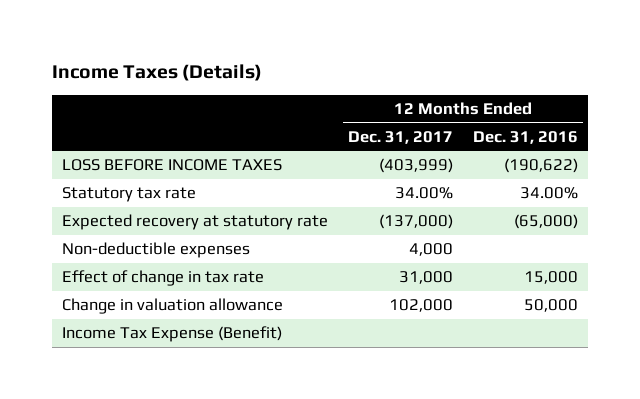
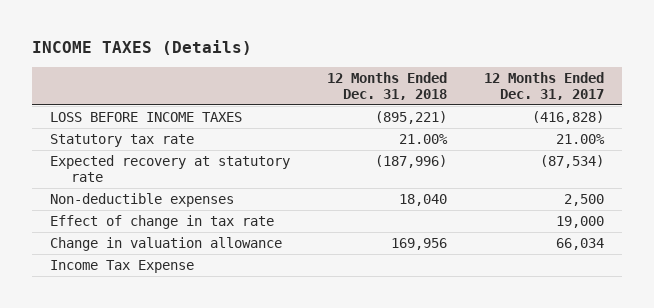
[51,63,262,81] Income Taxes (Details) -> [31,40,252,56] INCOME TAXES (Details)
[472,130,578,144] Dec. 31, 2016 -> none
none -> [326,71,447,101] 12 Months Ended Dec. 31, 2018
[378,158,453,174] (403,999) -> [531,110,604,124] (416,828)
[394,187,453,200] 34.00% -> [555,133,605,144] 21.00%
[378,214,453,230] (137,000) -> [539,154,604,168] (87,534)
[408,243,453,257] 4,000 -> [563,193,604,206] 2,500
[398,271,453,285] 31,000 -> [555,215,604,228] 19,000
[388,299,453,313] 102,000 -> [555,237,604,250] 66,034
[61,326,282,343] Income Tax Expense (Benefit) -> [50,259,195,273] Income Tax Expense

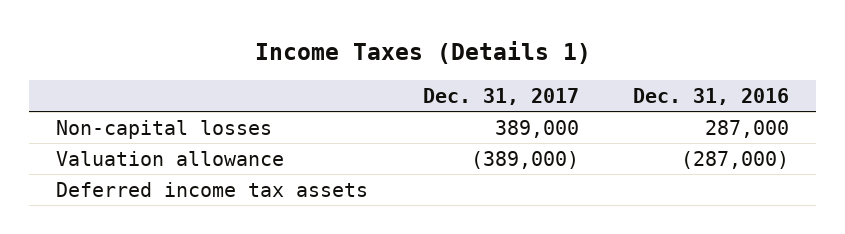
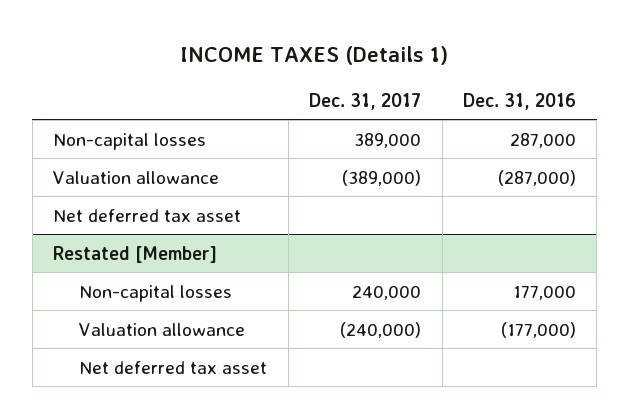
[254,41,591,65] Income Taxes (Details 1) -> [180,45,449,65] INCOME TAXES (Details 1)
[56,182,369,198] Deferred income tax assets -> [52,208,241,222] Net deferred tax asset
none -> [52,245,217,263] Restated [Member]
none -> [79,284,233,302] Non-capital losses
none -> [79,322,246,336] Valuation allowance
none -> [79,360,268,374] Net deferred tax asset

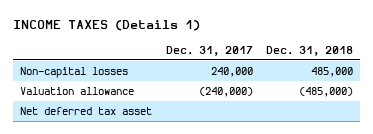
[462,92,576,110] Dec. 31, 2016 -> none
none -> [266,45,354,56] Dec. 31, 2018
[52,132,206,150] Non-capital losses -> none
[52,170,219,184] Valuation allowance -> none
[52,208,241,222] Net deferred tax asset -> none
[52,245,217,263] Restated [Member] -> none

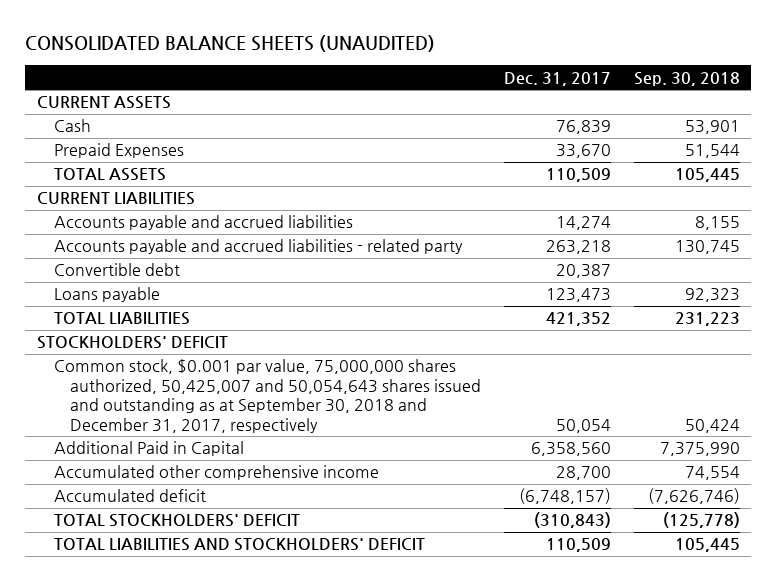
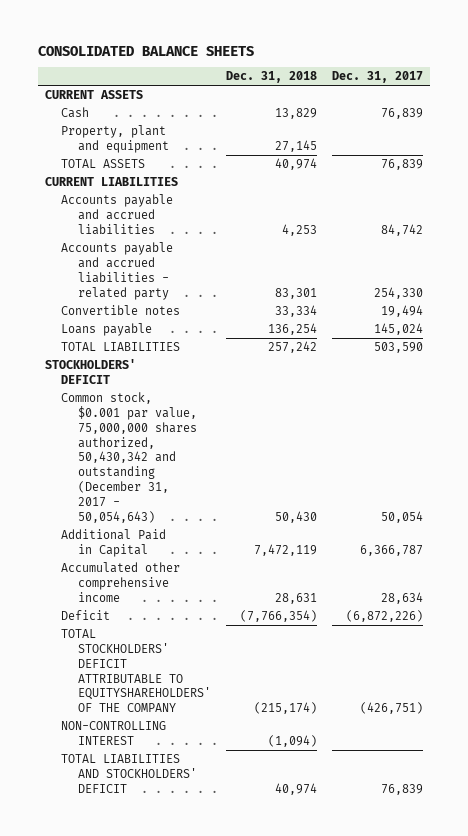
[25,35,436,53] CONSOLIDATED BALANCE SHEETS (UNAUDITED) -> [37,45,254,56] CONSOLIDATED BALANCE SHEETS
[633,71,740,86] Sep. 30, 2018 -> none
none -> [225,71,317,84] Dec. 31, 2018
[53,143,184,159] Prepaid Expenses -> none
none -> [61,125,169,153] Property, plant and equipment
[546,168,612,183] 110,509 -> [380,159,423,171] 76,839
[556,216,612,231] 14,274 -> [380,223,423,236] 84,742
[546,240,612,255] 263,218 -> [373,286,423,299] 254,330
[53,263,180,277] Convertible debt -> [61,305,181,316] Convertible notes
[556,264,612,279] 20,387 -> [380,305,423,318] 19,494
[546,288,612,303] 123,473 -> [373,323,423,336] 145,024
[546,312,612,327] 421,352 -> [373,342,423,354] 503,590
[53,514,300,528] TOTAL STOCKHOLDERS' DEFICIT -> none
[53,359,482,433] Common stock, $0.001 par value, 75,000,000 shares authorized, 50,425,007 and 50,054,643 shares issued and outstanding as at September 30, 2018 and December 31, 2017, respectively -> [61,392,197,523] Common stock, $0.001 par value, 75,000,000 shares authorized, 50,430,342 and outstanding (December 31, 2017 - 50,054,643)
[531,442,612,457] 6,358,560 -> [359,544,423,556] 6,366,787
[556,466,612,481] 28,700 -> [380,591,423,604] 28,634
[53,489,206,503] Accumulated deficit -> [61,610,111,621] Deficit
[519,488,612,505] (6,748,157) -> [345,610,423,623] (6,872,226)
none -> [61,629,211,713] TOTAL STOCKHOLDERS' DEFICIT ATTRIBUTABLE TO EQUITYSHAREHOLDERS' OF THE COMPANY
none -> [61,721,167,745] NON-CONTROLLING INTEREST
[546,538,612,553] 110,509 -> [380,783,423,795] 76,839

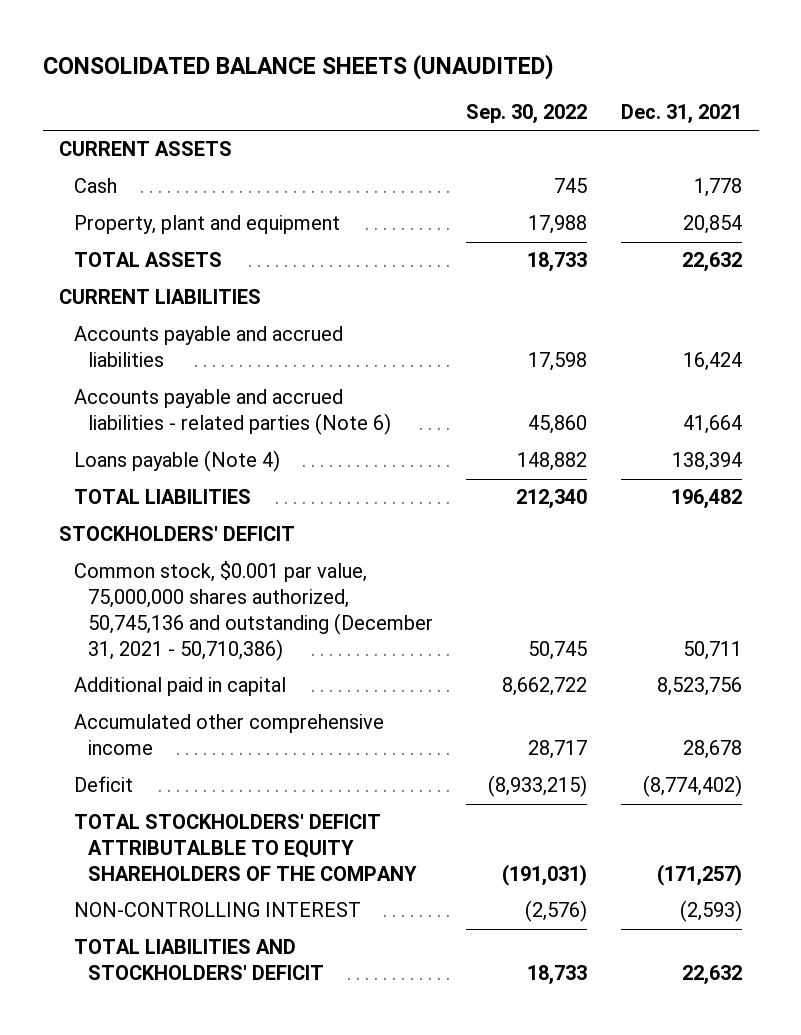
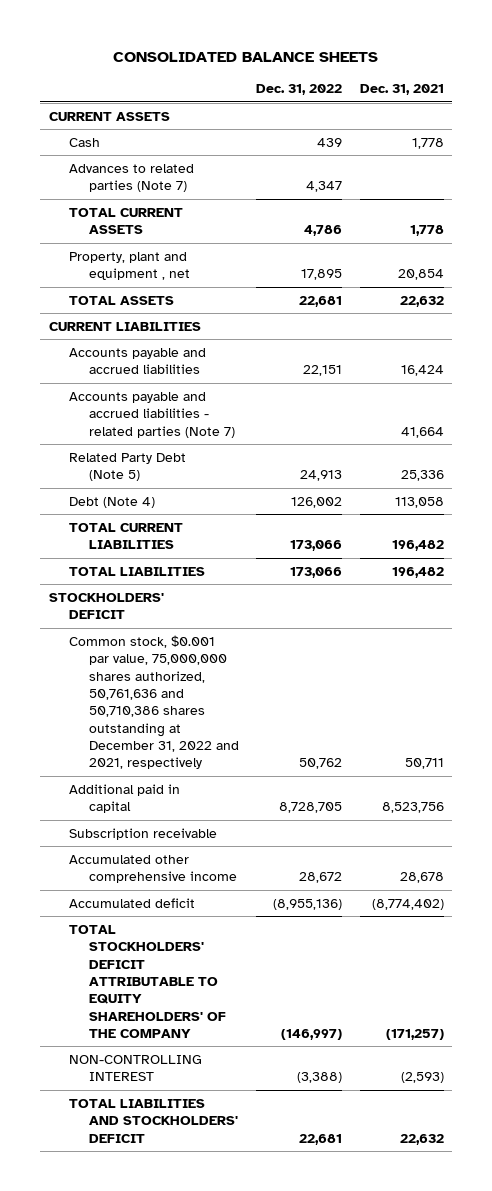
[42,53,554,80] CONSOLIDATED BALANCE SHEETS (UNAUDITED) -> [113,51,379,62] CONSOLIDATED BALANCE SHEETS
[466,103,588,124] Sep. 30, 2022 -> none
none -> [256,84,343,96] Dec. 31, 2022
none -> [68,163,194,193] Advances to related parties (Note 7)
none -> [68,207,183,235] TOTAL CURRENT ASSETS
[73,215,340,235] Property, plant and equipment -> [68,251,191,281] Property, plant and equipment , net
[73,450,280,473] Loans payable (Note 4) -> none
[73,389,391,436] Accounts payable and accrued liabilities - related parties (Note 6) -> [68,391,236,438] Accounts payable and accrued liabilities - related parties (Note 7)
none -> [68,452,186,482] Related Party Debt (Note 5)
none -> [68,496,155,508] Debt (Note 4)
none -> [68,522,183,550] TOTAL CURRENT LIABILITIES
[73,561,433,661] Common stock, $0.001 par value, 75,000,000 shares authorized, 50,745,136 and outstanding (December 31, 2021 - 50,710,386) -> [68,634,240,770] Common stock, $0.001 par value, 75,000,000 shares authorized, 50,761,636 and 50,710,386 shares outstanding at December 31, 2022 and 2021, respectively
none -> [68,827,217,840] Subscription receivable
[73,776,133,793] Deficit -> [68,897,195,908] Accumulated deficit
[73,814,417,882] TOTAL STOCKHOLDERS' DEFICIT ATTRIBUTALBLE TO EQUITY SHAREHOLDERS OF THE COMPANY -> [68,924,227,1038] TOTAL STOCKHOLDERS' DEFICIT ATTRIBUTABLE TO EQUITY SHAREHOLDERS' OF THE COMPANY

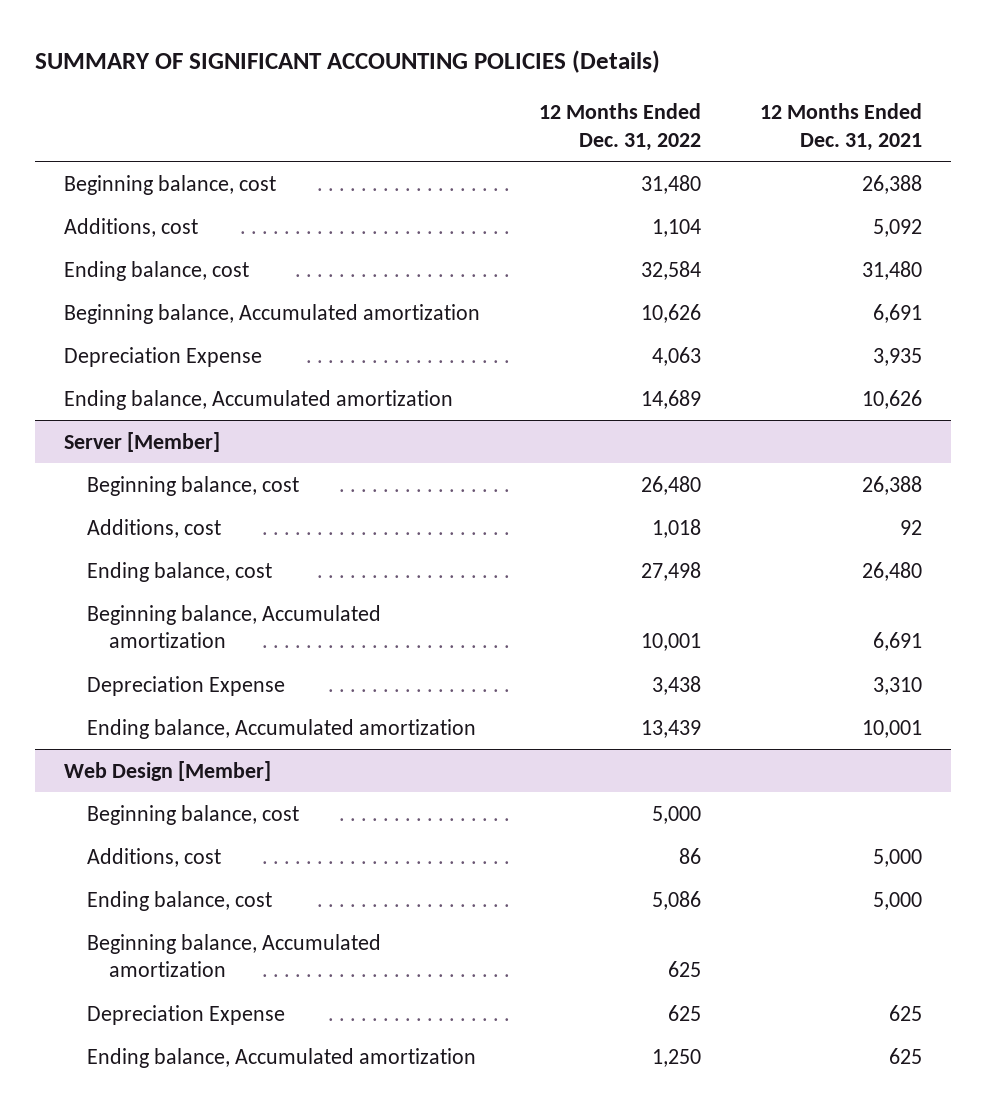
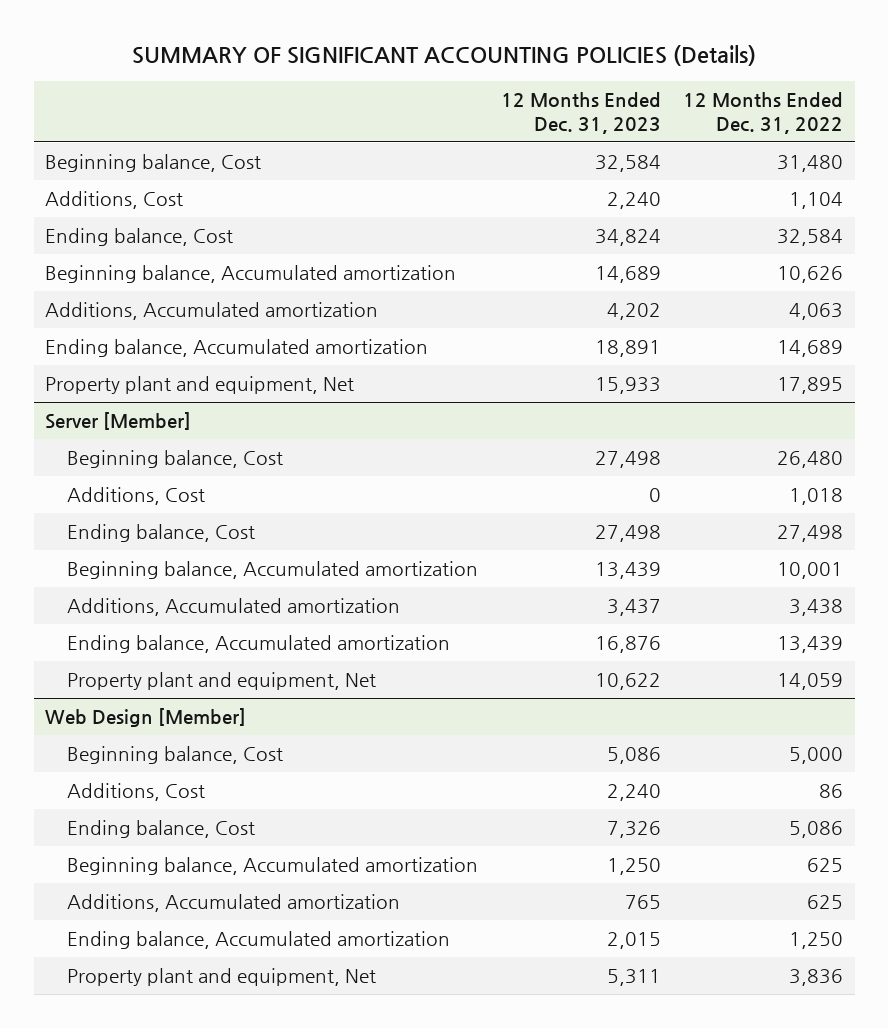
[759,103,922,151] 12 Months Ended Dec. 31, 2021 -> none
none -> [500,92,661,134] 12 Months Ended Dec. 31, 2023
[64,174,277,195] Beginning balance, cost -> [44,153,261,172] Beginning balance, Cost
[64,217,199,237] Additions, cost -> [44,190,183,209] Additions, Cost
[64,260,250,281] Ending balance, cost -> [44,227,233,246] Ending balance, Cost
[64,346,263,367] Depreciation Expense -> [44,301,378,320] Additions, Accumulated amortization
none -> [44,375,354,394] Property plant and equipment, Net
[86,475,299,496] Beginning balance, cost -> [67,449,284,468] Beginning balance, Cost
[86,518,221,538] Additions, cost -> [67,486,206,505] Additions, Cost
[86,561,272,582] Ending balance, cost -> [67,523,256,542] Ending balance, Cost
[86,675,285,696] Depreciation Expense -> [67,597,401,616] Additions, Accumulated amortization
none -> [67,671,377,690] Property plant and equipment, Net
[86,804,299,825] Beginning balance, cost -> [67,745,284,764] Beginning balance, Cost
[86,847,221,867] Additions, cost -> [67,782,206,801] Additions, Cost
[86,890,272,911] Ending balance, cost -> [67,819,256,838] Ending balance, Cost
[86,1004,285,1025] Depreciation Expense -> [67,893,401,912] Additions, Accumulated amortization
none -> [67,967,377,986] Property plant and equipment, Net

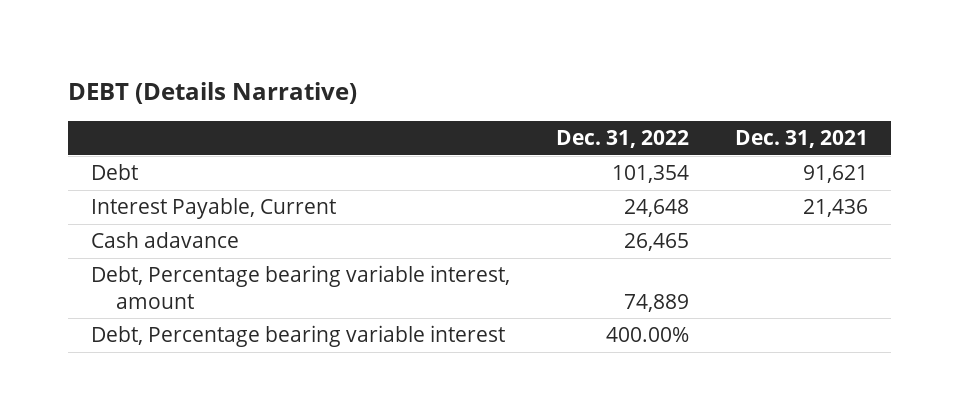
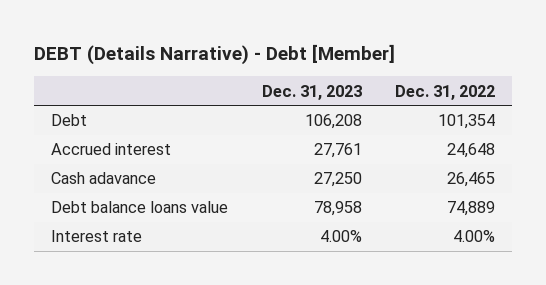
[68,82,358,105] DEBT (Details Narrative) -> [33,43,395,65] DEBT (Details Narrative) - Debt [Member]
[734,130,868,149] Dec. 31, 2021 -> none
none -> [261,84,362,100] Dec. 31, 2023
[91,198,337,220] Interest Payable, Current -> [50,143,171,156] Accrued interest
[91,325,506,348] Debt, Percentage bearing variable interest -> none
[91,265,511,309] Debt, Percentage bearing variable interest, amount -> [50,201,228,214] Debt balance loans value
none -> [50,230,142,243] Interest rate

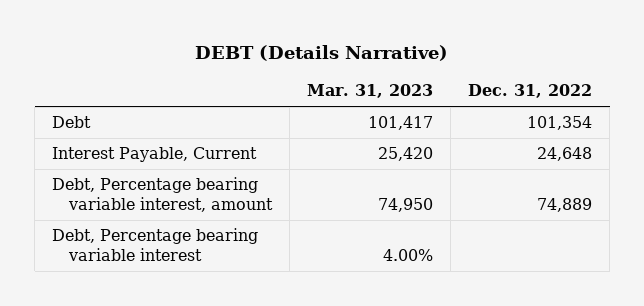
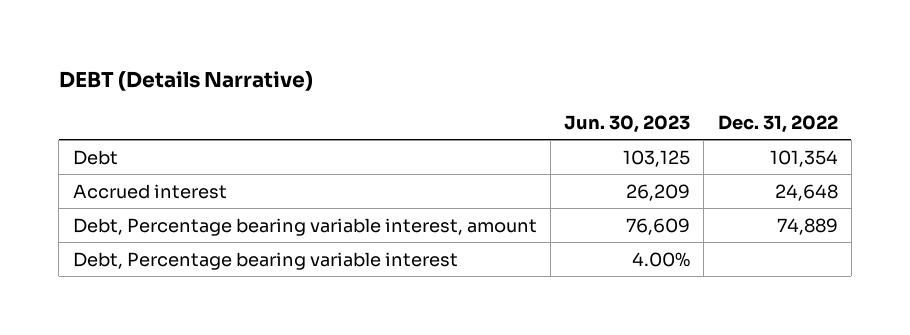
[306,84,433,99] Mar. 31, 2023 -> none
none -> [564,114,691,133] Jun. 30, 2023
[52,147,258,163] Interest Payable, Current -> [72,183,227,199] Accrued interest

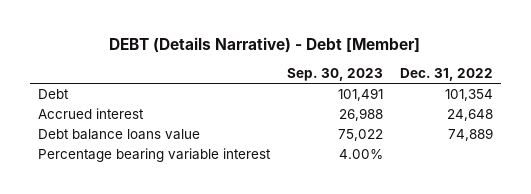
[58,70,313,91] DEBT (Details Narrative) -> [109,37,421,54] DEBT (Details Narrative) - Debt [Member]
[564,114,691,133] Jun. 30, 2023 -> none
none -> [286,68,383,82] Sep. 30, 2023
[72,217,537,236] Debt, Percentage bearing variable interest, amount -> [38,128,201,140] Debt balance loans value
[72,251,458,270] Debt, Percentage bearing variable interest -> [38,147,272,162] Percentage bearing variable interest

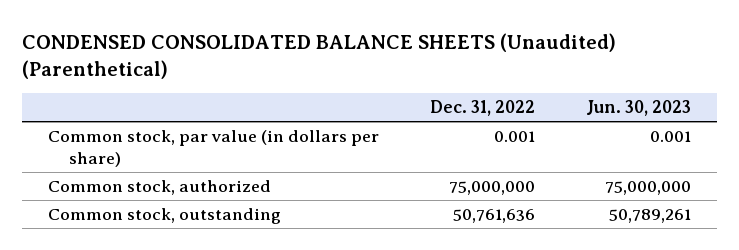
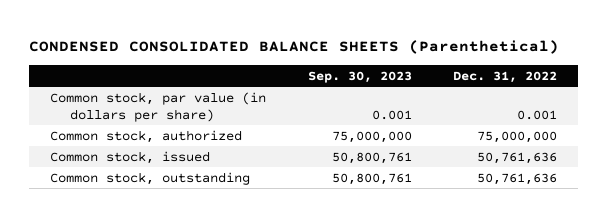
[21,32,616,79] CONDENSED CONSOLIDATED BALANCE SHEETS (Unaudited) (Parenthetical) -> [28,39,559,54] CONDENSED CONSOLIDATED BALANCE SHEETS (Parenthetical)
[586,100,692,117] Jun. 30, 2023 -> none
none -> [307,70,412,83] Sep. 30, 2023
none -> [49,150,210,164] Common stock, issued

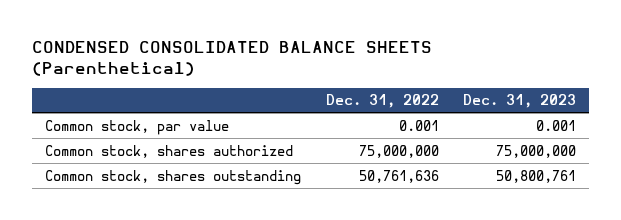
[307,70,412,83] Sep. 30, 2023 -> none
none -> [463,94,577,109] Dec. 31, 2023
[49,150,210,164] Common stock, issued -> none
[49,91,266,122] Common stock, par value (in dollars per share) -> [44,119,229,135] Common stock, par value
[49,129,242,143] Common stock, authorized -> [44,144,293,158] Common stock, shares authorized
[49,171,250,185] Common stock, outstanding -> [44,169,301,185] Common stock, shares outstanding

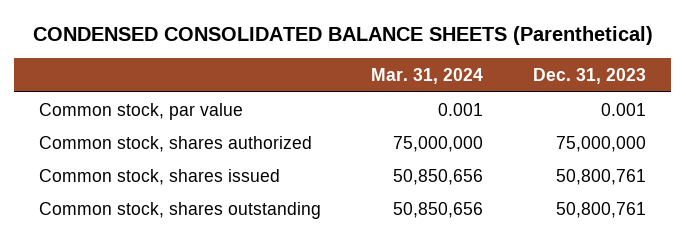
[325,94,439,109] Dec. 31, 2022 -> none
none -> [371,68,484,85] Mar. 31, 2024
none -> [39,168,281,185] Common stock, shares issued

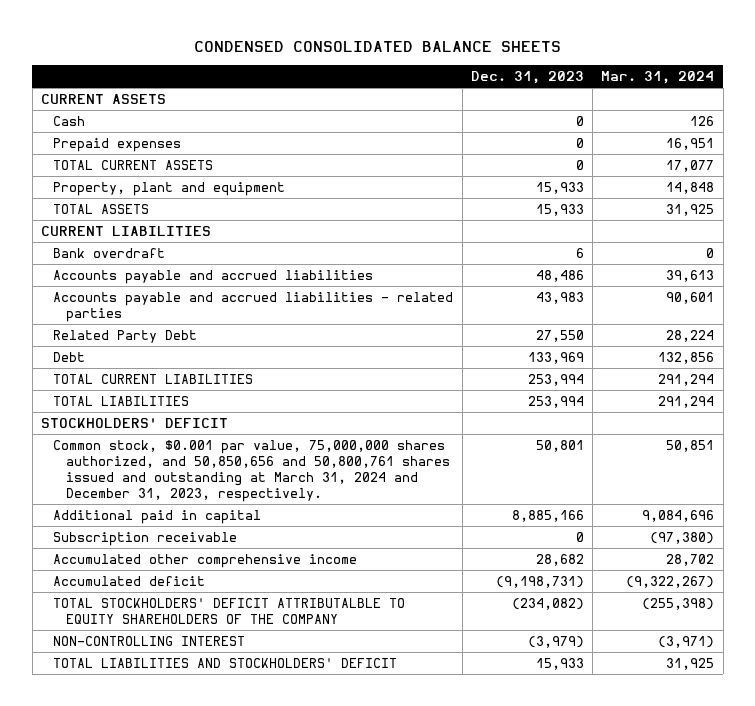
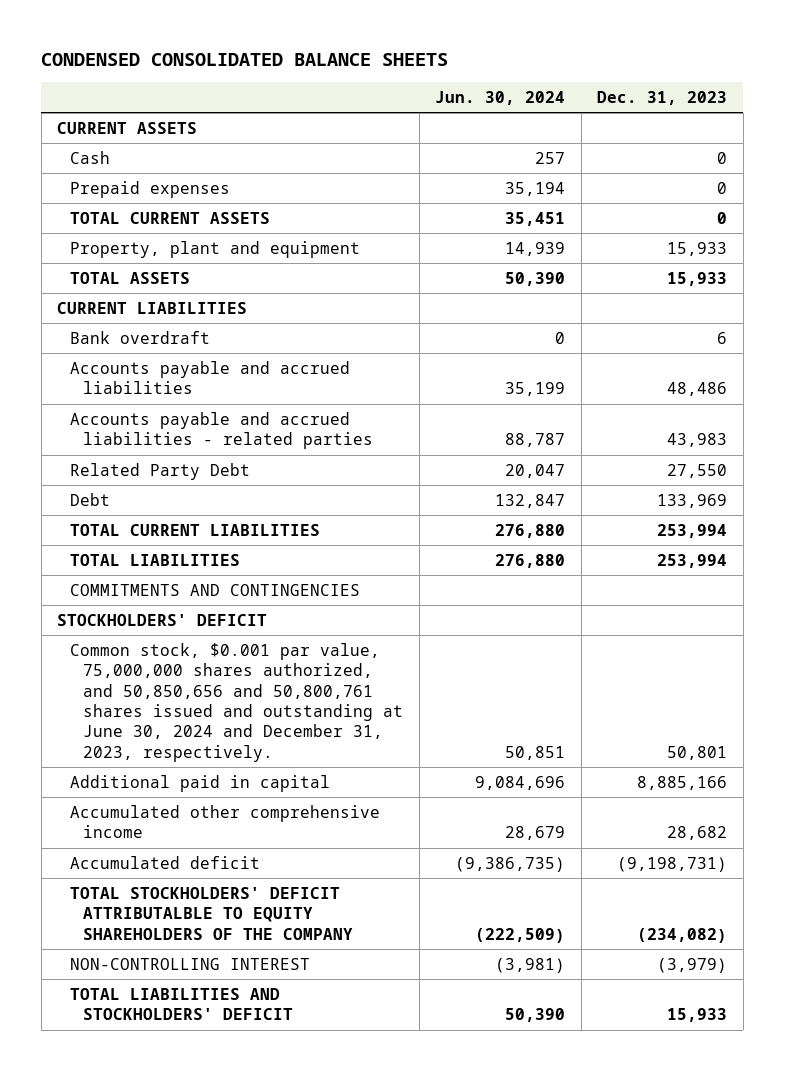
[601,70,715,84] Mar. 31, 2024 -> none
none -> [435,90,566,105] Jun. 30, 2024
none -> [70,583,361,596] COMMITMENTS AND CONTINGENCIES
[53,439,450,502] Common stock, $0.001 par value, 75,000,000 shares authorized, and 50,850,656 and 50,800,761 shares issued and outstanding at March 31, 2024 and December 31, 2023, respectively. -> [70,642,404,762] Common stock, $0.001 par value, 75,000,000 shares authorized, and 50,850,656 and 50,800,761 shares issued and outstanding at June 30, 2024 and December 31, 2023, respectively.
[53,531,238,546] Subscription receivable -> none

